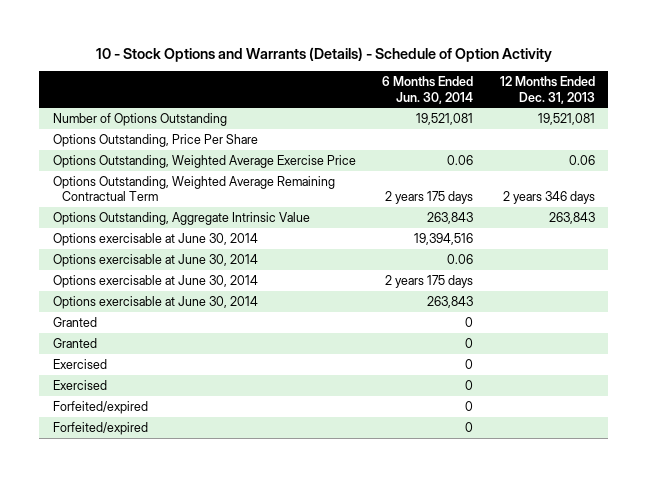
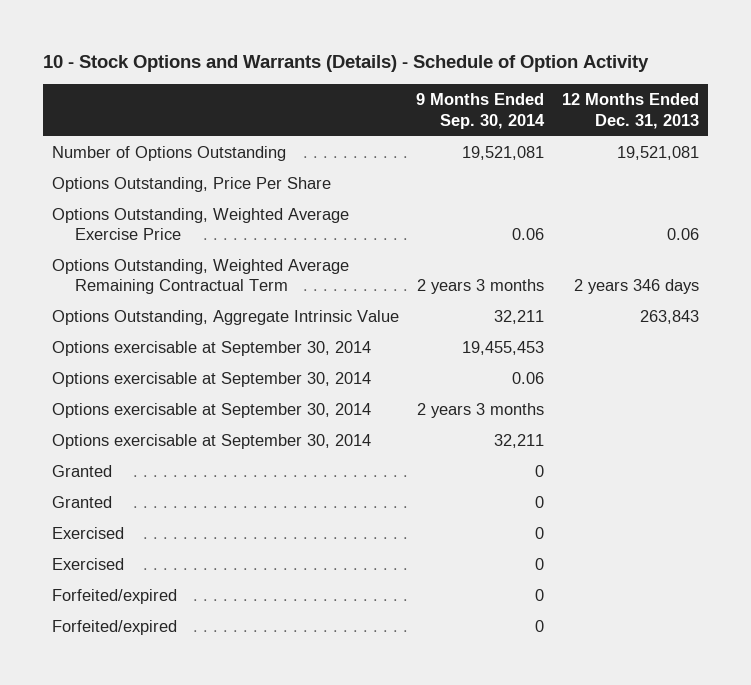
[382,76,474,104] 6 Months Ended Jun. 30, 2014 -> none
none -> [416,93,546,129] 9 Months Ended Sep. 30, 2014
[52,232,258,246] Options exercisable at June 30, 2014 -> [51,341,371,357] Options exercisable at September 30, 2014
[52,253,258,267] Options exercisable at June 30, 2014 -> [51,372,371,388] Options exercisable at September 30, 2014
[52,274,258,288] Options exercisable at June 30, 2014 -> [51,403,371,419] Options exercisable at September 30, 2014
[52,295,258,309] Options exercisable at June 30, 2014 -> [51,434,371,450] Options exercisable at September 30, 2014

